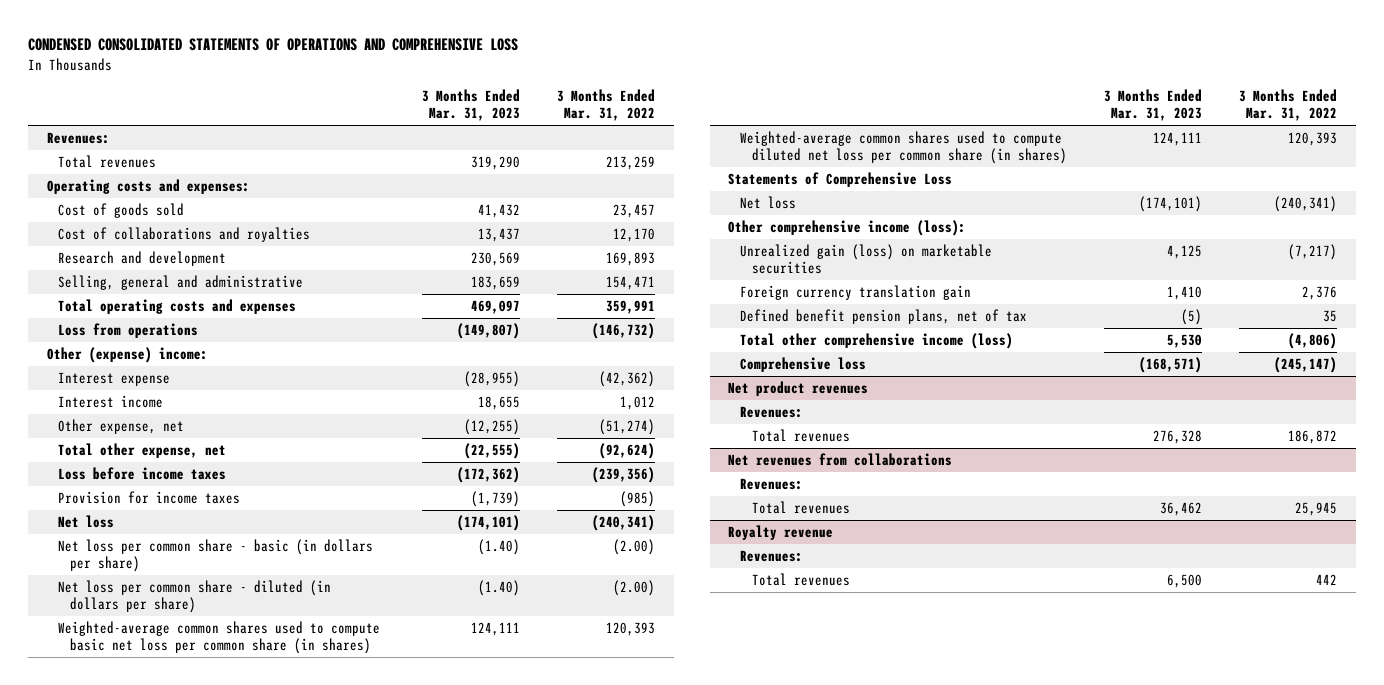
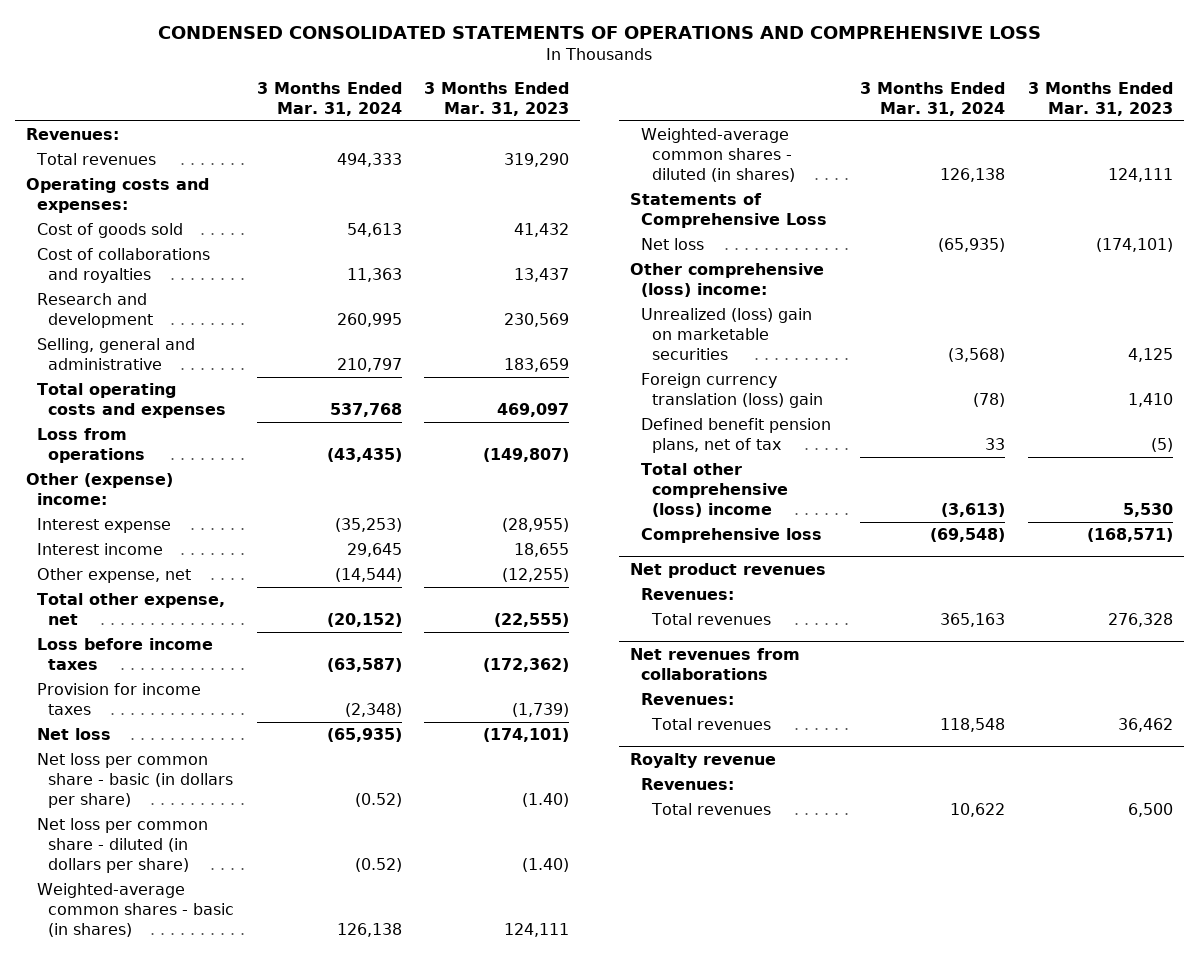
[557,88,656,122] 3 Months Ended Mar. 31, 2022 -> none
none -> [256,81,402,116] 3 Months Ended Mar. 31, 2024
[58,621,381,655] Weighted-average common shares used to compute basic net loss per common share (in shares) -> [37,883,235,938] Weighted-average common shares - basic (in shares)
[740,131,1068,165] Weighted-average common shares used to compute diluted net loss per common share (in shares) -> [641,128,796,183] Weighted-average common shares - diluted (in shares)
[728,220,967,237] Other comprehensive income (loss): -> [629,263,824,298] Other comprehensive (loss) income:
[740,244,993,275] Unrealized gain (loss) on marketable securities -> [641,308,813,361] Unrealized (loss) gain on marketable securities
[740,285,972,301] Foreign currency translation gain -> [641,373,824,409] Foreign currency translation (loss) gain
[740,333,1014,350] Total other comprehensive income (loss) -> [641,463,789,518] Total other comprehensive (loss) income

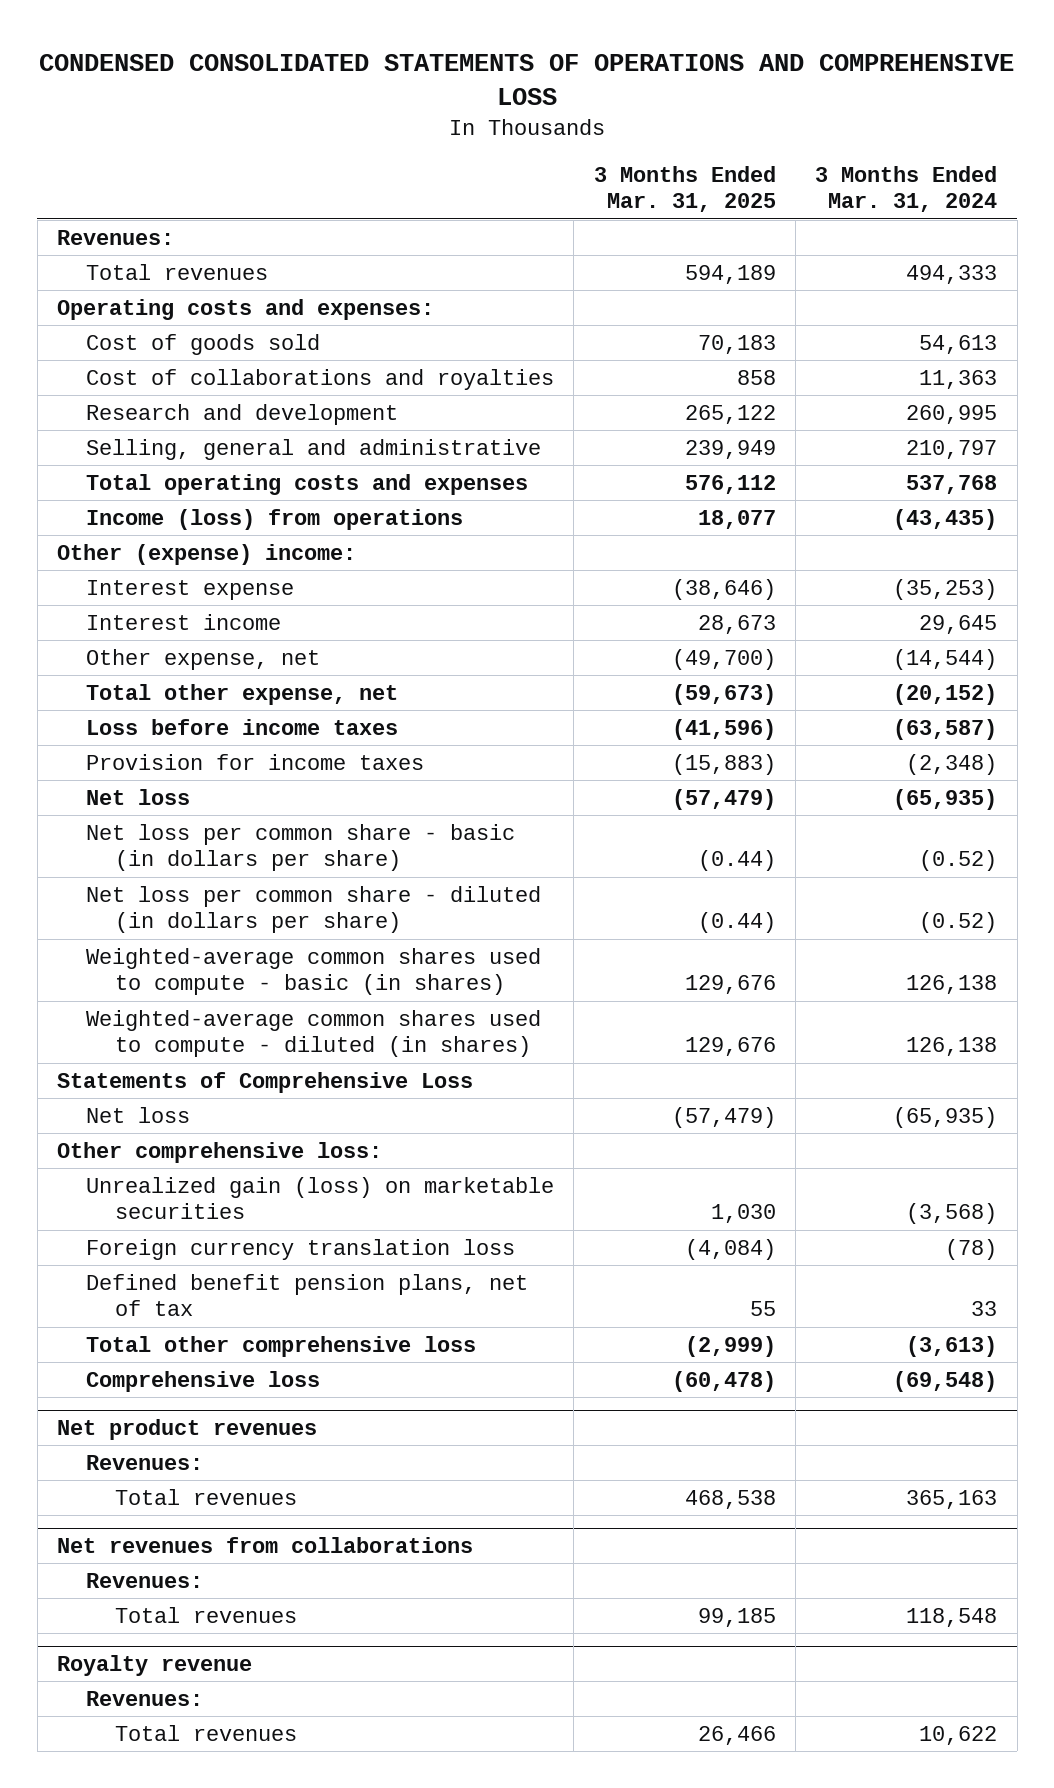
[423,81,569,116] 3 Months Ended Mar. 31, 2023 -> none
none -> [593,165,776,213] 3 Months Ended Mar. 31, 2025
[37,428,146,464] Loss from operations -> [86,508,464,530] Income (loss) from operations
[37,883,235,938] Weighted-average common shares - basic (in shares) -> [86,947,542,996] Weighted-average common shares used to compute - basic (in shares)
[641,128,796,183] Weighted-average common shares - diluted (in shares) -> [86,1009,542,1058] Weighted-average common shares used to compute - diluted (in shares)
[629,263,824,298] Other comprehensive (loss) income: -> [56,1141,382,1163] Other comprehensive loss:
[641,308,813,361] Unrealized (loss) gain on marketable securities -> [86,1176,555,1220] Unrealized gain (loss) on marketable securities
[641,373,824,409] Foreign currency translation (loss) gain -> [86,1238,516,1260] Foreign currency translation loss
[641,463,789,518] Total other comprehensive (loss) income -> [86,1335,477,1357] Total other comprehensive loss

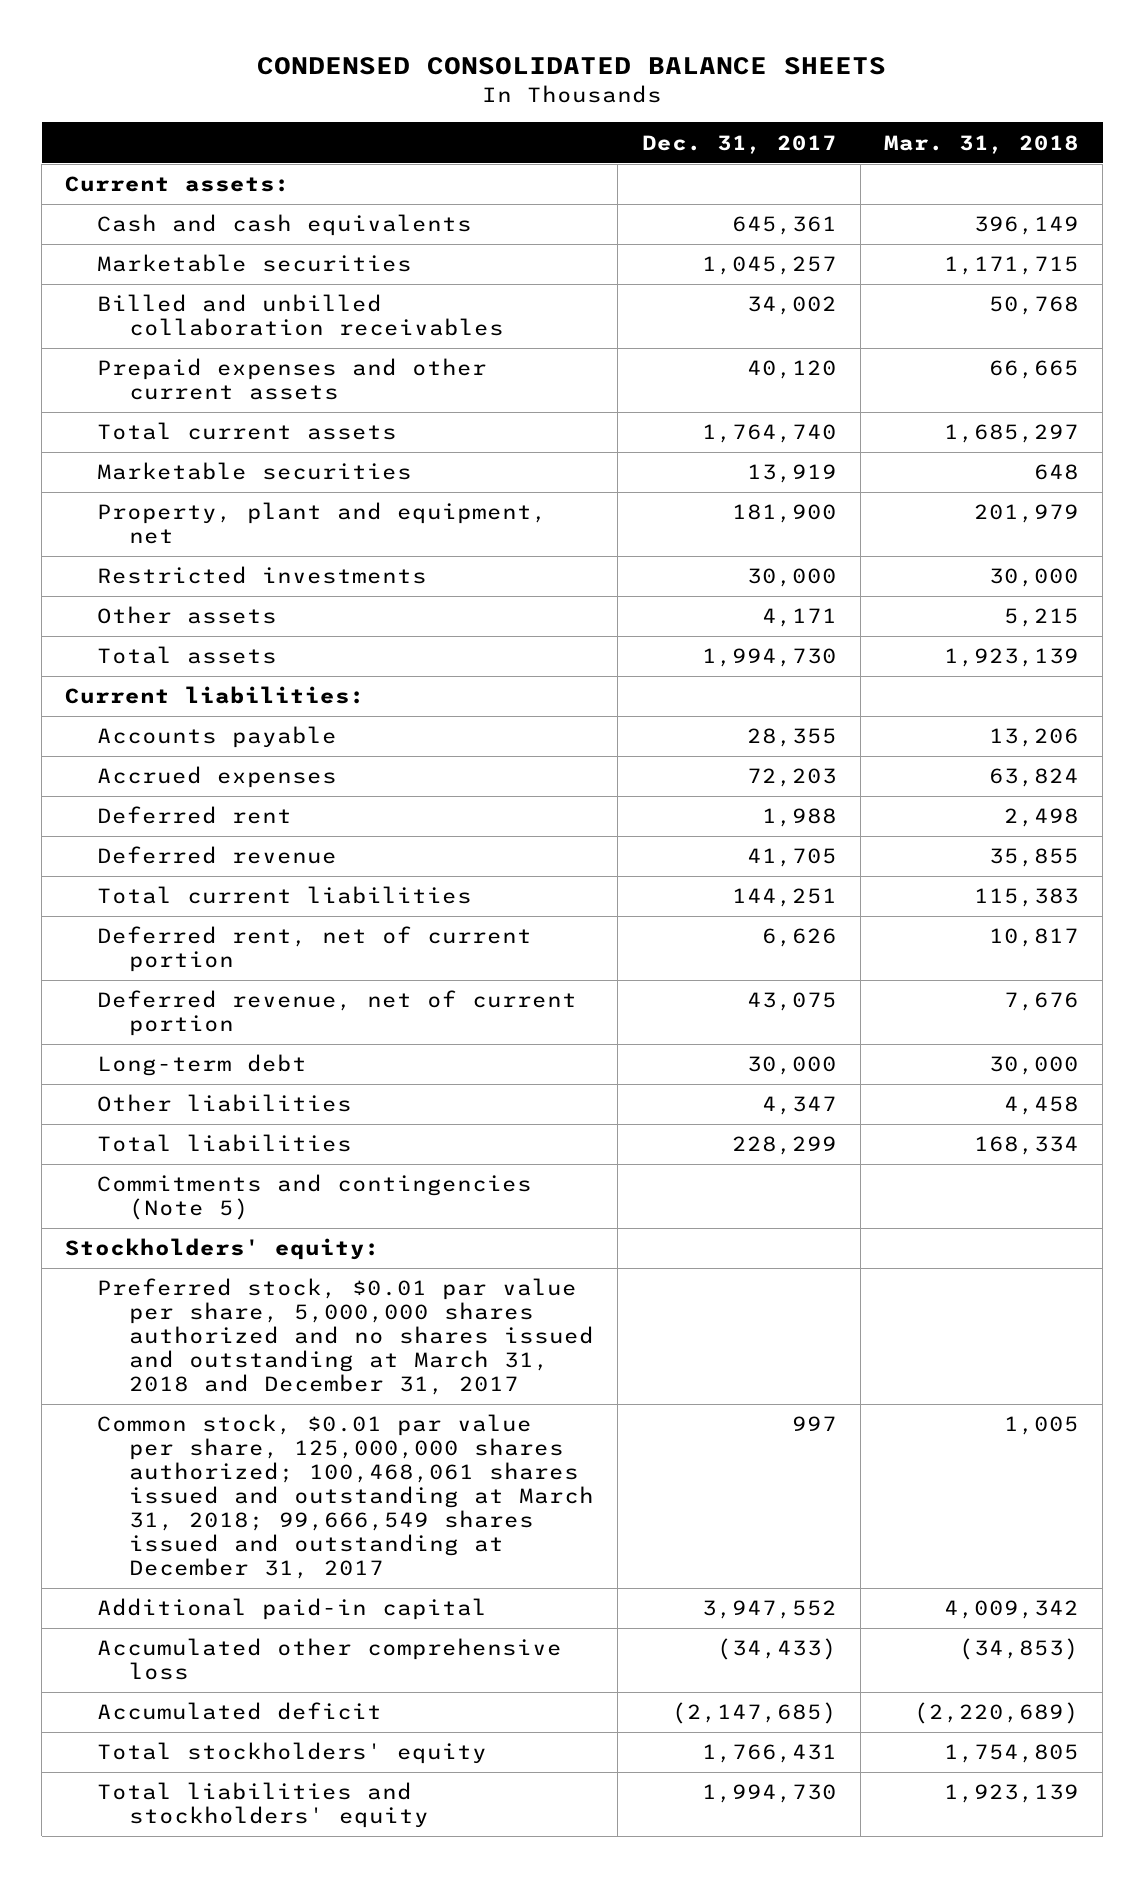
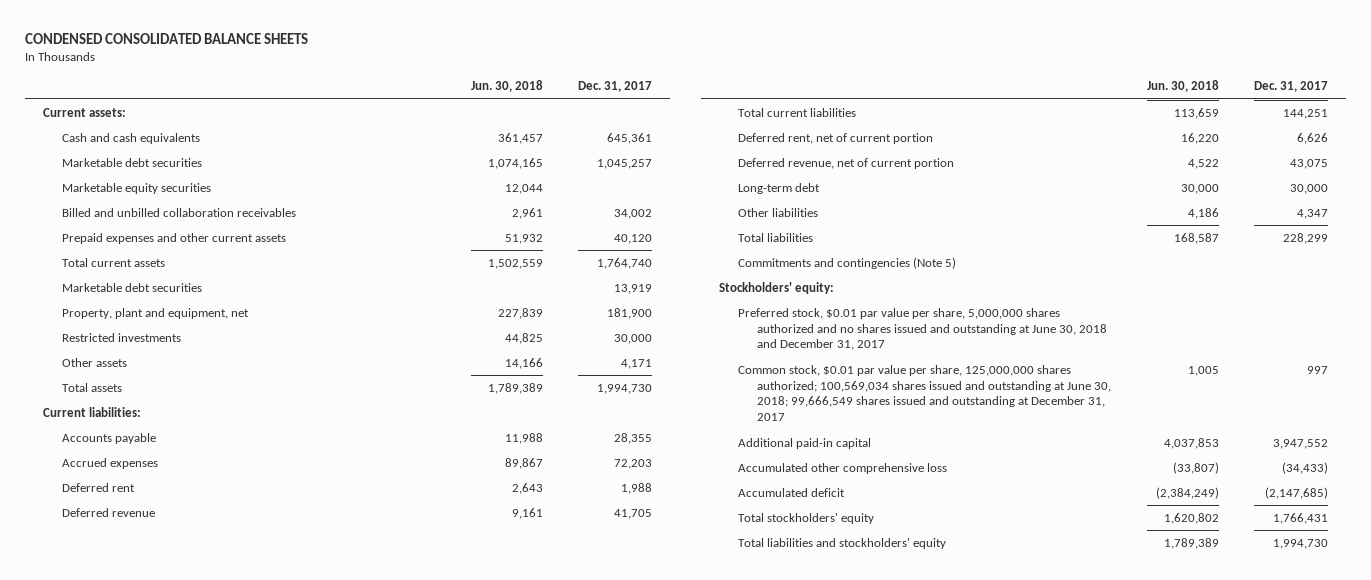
[883,134,1079,154] Mar. 31, 2018 -> none
none -> [470,79,543,92] Jun. 30, 2018
[97,254,413,273] Marketable securities -> [61,157,202,167] Marketable debt securities
none -> [61,182,211,194] Marketable equity securities
[97,462,413,481] Marketable securities -> [61,282,202,292] Marketable debt securities
[97,1278,595,1395] Preferred stock, $0.01 par value per share, 5,000,000 shares authorized and no shares issued and outstanding at March 31, 2018 and December 31, 2017 -> [738,307,1108,351] Preferred stock, $0.01 par value per share, 5,000,000 shares authorized and no shares issued and outstanding at June 30, 2018 and December 31, 2017
[97,1414,595,1579] Common stock, $0.01 par value per share, 125,000,000 shares authorized; 100,468,061 shares issued and outstanding at March 31, 2018; 99,666,549 shares issued and outstanding at December 31, 2017 -> [738,364,1112,422] Common stock, $0.01 par value per share, 125,000,000 shares authorized; 100,569,034 shares issued and outstanding at June 30, 2018; 99,666,549 shares issued and outstanding at December 31, 2017

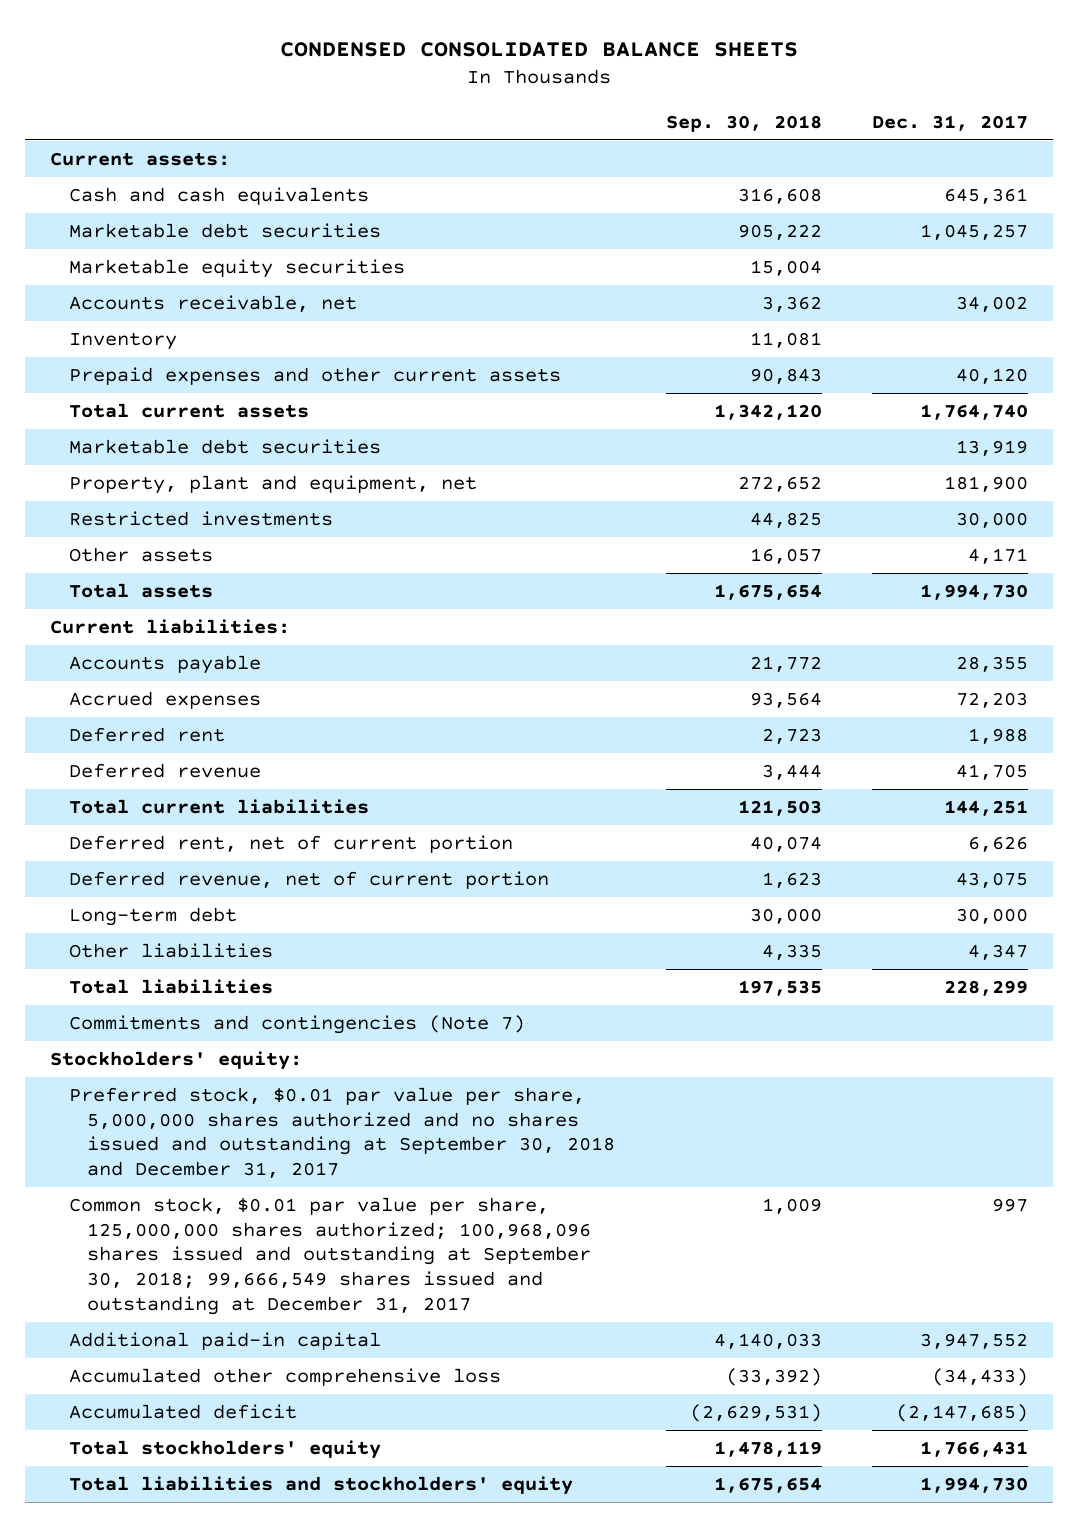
[470,79,543,92] Jun. 30, 2018 -> none
none -> [665,114,822,132] Sep. 30, 2018
[61,207,296,217] Billed and unbilled collaboration receivables -> [68,294,357,312] Accounts receivable, net
none -> [68,331,177,350] Inventory
[738,256,957,269] Commitments and contingencies (Note 5) -> [68,1014,525,1034] Commitments and contingencies (Note 7)
[738,307,1108,351] Preferred stock, $0.01 par value per share, 5,000,000 shares authorized and no shares issued and outstanding at June 30, 2018 and December 31, 2017 -> [68,1086,616,1178] Preferred stock, $0.01 par value per share, 5,000,000 shares authorized and no shares issued and outstanding at September 30, 2018 and December 31, 2017
[738,364,1112,422] Common stock, $0.01 par value per share, 125,000,000 shares authorized; 100,569,034 shares issued and outstanding at June 30, 2018; 99,666,549 shares issued and outstanding at December 31, 2017 -> [68,1196,592,1315] Common stock, $0.01 par value per share, 125,000,000 shares authorized; 100,968,096 shares issued and outstanding at September 30, 2018; 99,666,549 shares issued and outstanding at December 31, 2017

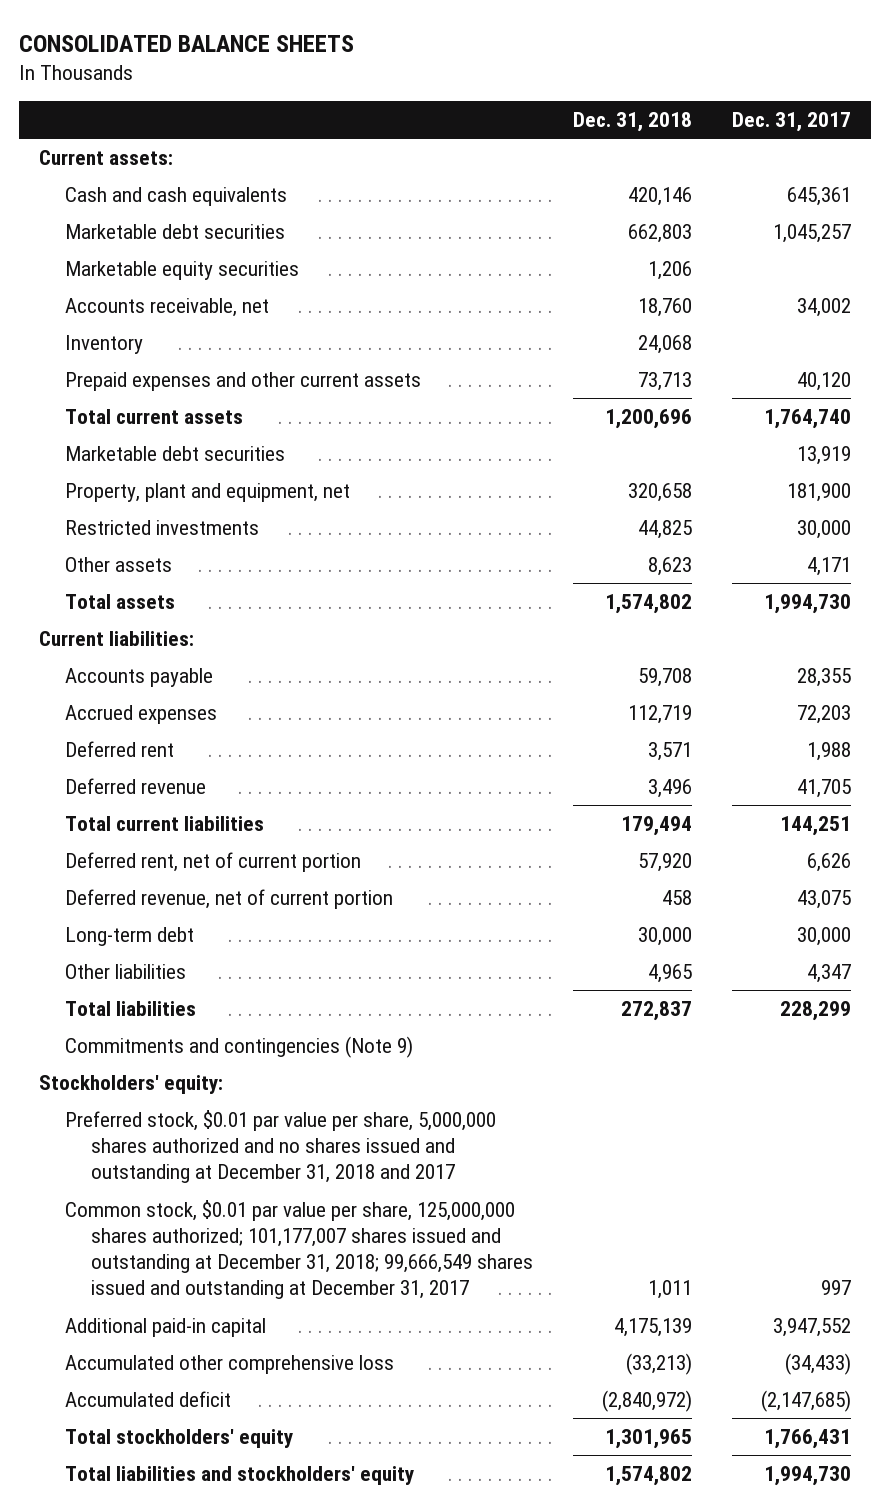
[280,42,799,58] CONDENSED CONSOLIDATED BALANCE SHEETS -> [19,34,355,52] CONSOLIDATED BALANCE SHEETS
[665,114,822,132] Sep. 30, 2018 -> none
none -> [572,111,692,132] Dec. 31, 2018
[68,1014,525,1034] Commitments and contingencies (Note 7) -> [64,1036,413,1059] Commitments and contingencies (Note 9)
[68,1086,616,1178] Preferred stock, $0.01 par value per share, 5,000,000 shares authorized and no shares issued and outstanding at September 30, 2018 and December 31, 2017 -> [64,1110,496,1184] Preferred stock, $0.01 par value per share, 5,000,000 shares authorized and no shares issued and outstanding at December 31, 2018 and 2017
[68,1196,592,1315] Common stock, $0.01 par value per share, 125,000,000 shares authorized; 100,968,096 shares issued and outstanding at September 30, 2018; 99,666,549 shares issued and outstanding at December 31, 2017 -> [64,1200,533,1300] Common stock, $0.01 par value per share, 125,000,000 shares authorized; 101,177,007 shares issued and outstanding at December 31, 2018; 99,666,549 shares issued and outstanding at December 31, 2017

